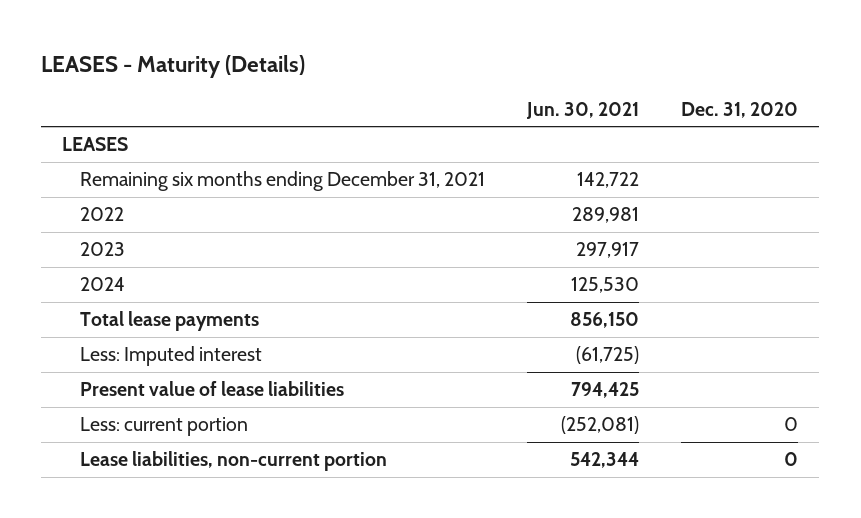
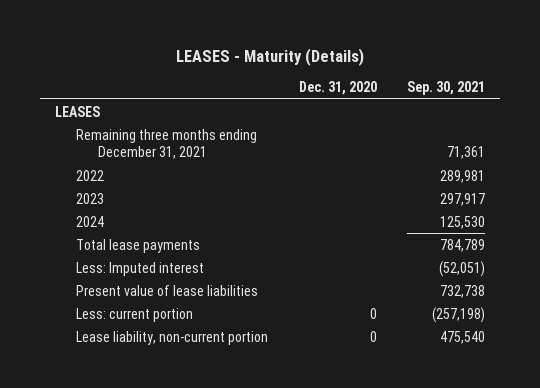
[526,101,640,119] Jun. 30, 2021 -> none
none -> [406,81,485,96] Sep. 30, 2021
[80,171,486,192] Remaining six months ending December 31, 2021 -> [76,128,258,160] Remaining three months ending December 31, 2021
[80,451,388,472] Lease liabilities, non-current portion -> [76,330,269,345] Lease liability, non-current portion

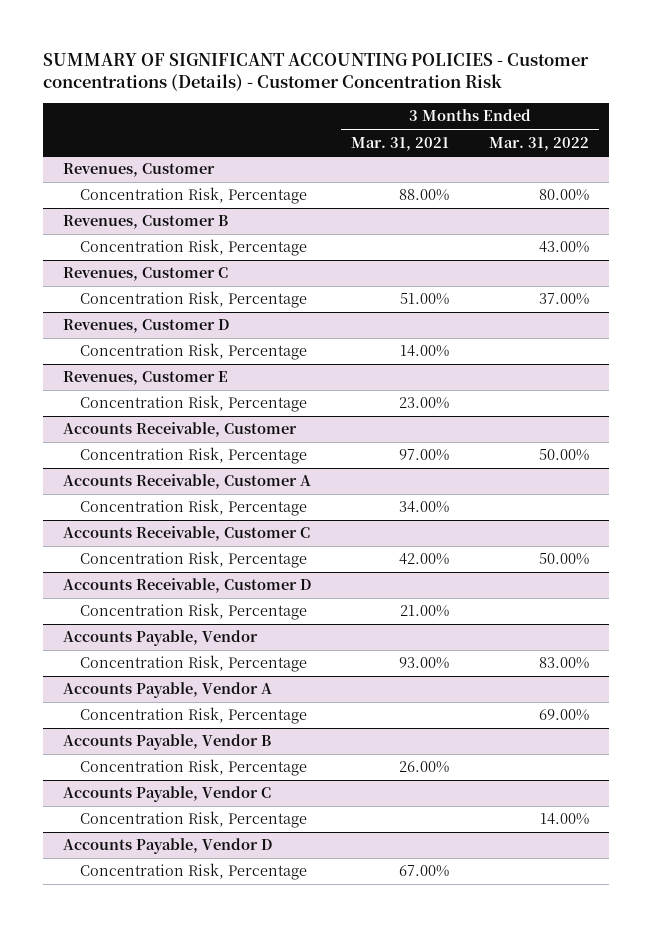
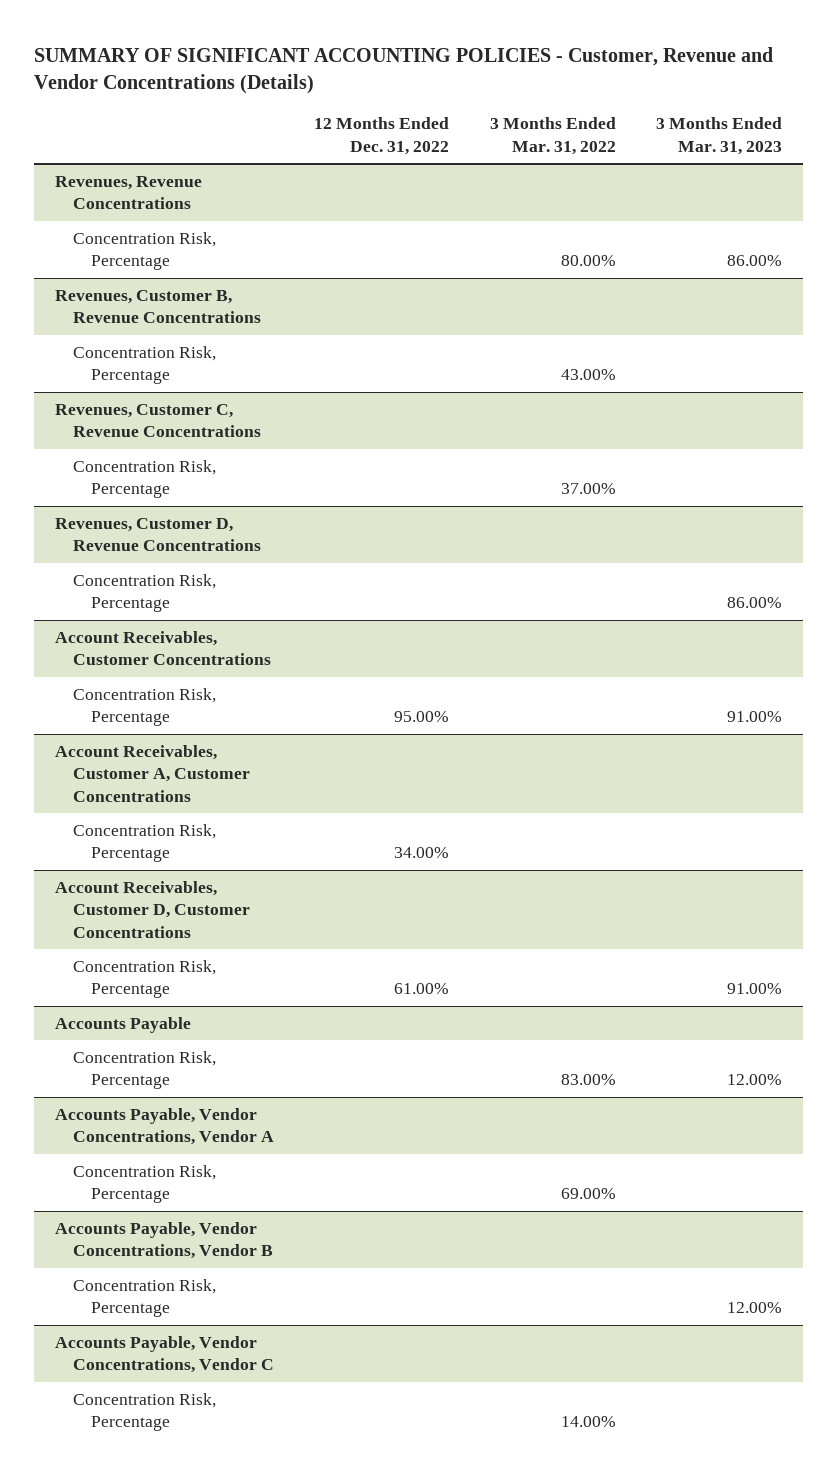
[43,52,590,92] SUMMARY OF SIGNIFICANT ACCOUNTING POLICIES - Customer concentrations (Details) - Customer Concentration Risk -> [34,46,774,94] SUMMARY OF SIGNIFICANT ACCOUNTING POLICIES - Customer, Revenue and Vendor Concentrations (Details)
[350,136,449,151] Mar. 31, 2021 -> none
none -> [314,117,450,155] 12 Months Ended Dec. 31, 2022
none -> [656,117,783,155] 3 Months Ended Mar. 31, 2023
[63,163,216,178] Revenues, Customer -> [54,175,202,210] Revenues, Revenue Concentrations
[63,215,229,230] Revenues, Customer B -> [54,289,261,324] Revenues, Customer B, Revenue Concentrations
[63,267,229,282] Revenues, Customer C -> [54,403,261,438] Revenues, Customer C, Revenue Concentrations
[63,319,230,334] Revenues, Customer D -> [54,517,261,552] Revenues, Customer D, Revenue Concentrations
[63,371,229,386] Revenues, Customer E -> none
[79,395,307,413] Concentration Risk, Percentage -> none
[63,422,298,438] Accounts Receivable, Customer -> none
[79,447,307,465] Concentration Risk, Percentage -> none
none -> [54,630,271,666] Account Receivables, Customer Concentrations
none -> [72,687,216,727] Concentration Risk, Percentage
[63,474,312,490] Accounts Receivable, Customer A -> [54,744,250,802] Account Receivables, Customer A, Customer Concentrations
[63,526,311,542] Accounts Receivable, Customer C -> none
[79,551,307,569] Concentration Risk, Percentage -> none
[63,578,312,594] Accounts Receivable, Customer D -> [54,880,250,938] Account Receivables, Customer D, Customer Concentrations
[63,630,259,647] Accounts Payable, Vendor -> [54,1016,191,1033] Accounts Payable
[63,682,273,699] Accounts Payable, Vendor A -> [54,1107,274,1146] Accounts Payable, Vendor Concentrations, Vendor A
[63,734,272,751] Accounts Payable, Vendor B -> [54,1221,273,1260] Accounts Payable, Vendor Concentrations, Vendor B
[63,786,272,803] Accounts Payable, Vendor C -> [54,1335,274,1374] Accounts Payable, Vendor Concentrations, Vendor C
[63,838,273,855] Accounts Payable, Vendor D -> none
[79,863,307,881] Concentration Risk, Percentage -> none

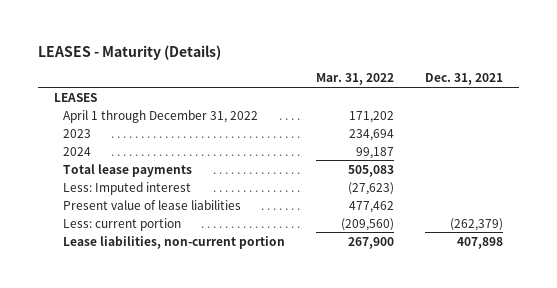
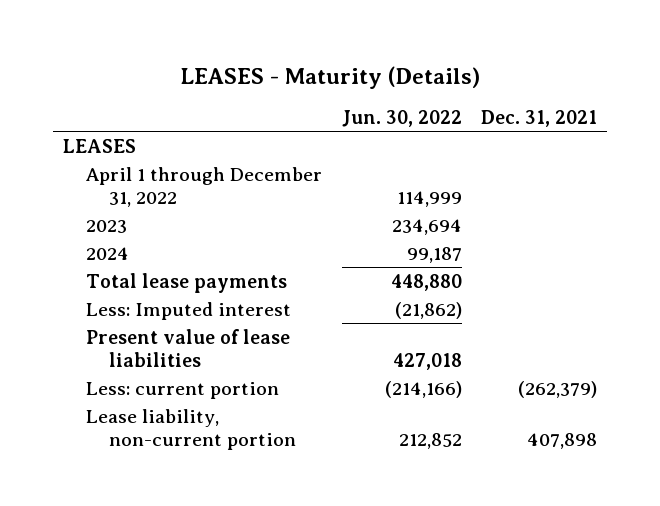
[315,73,394,86] Mar. 31, 2022 -> none
none -> [341,109,462,127] Jun. 30, 2022
[62,235,285,249] Lease liabilities, non-current portion -> [86,408,297,450] Lease liability, non-current portion

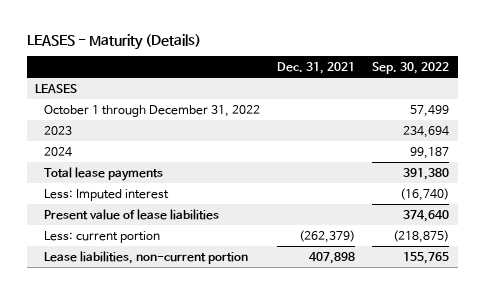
[341,109,462,127] Jun. 30, 2022 -> none
none -> [372,61,450,74] Sep. 30, 2022
[86,166,323,207] April 1 through December 31, 2022 -> [44,104,261,117] October 1 through December 31, 2022
[86,408,297,450] Lease liability, non-current portion -> [44,250,249,264] Lease liabilities, non-current portion

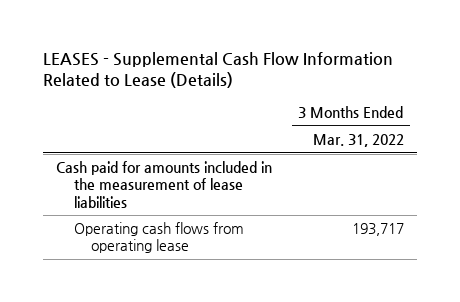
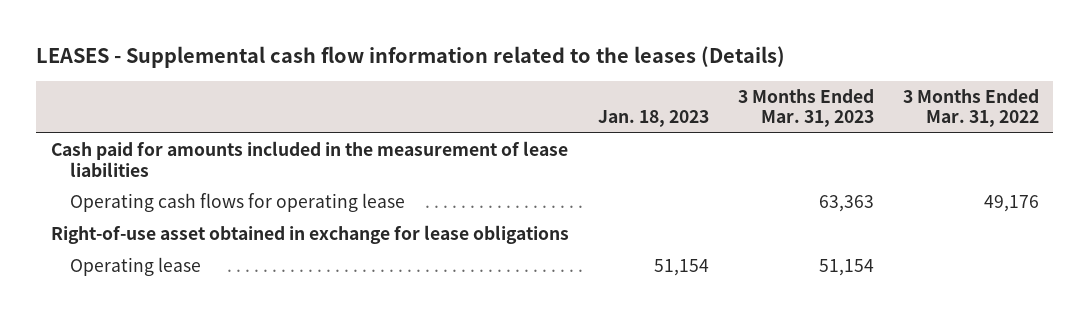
[43,52,394,89] LEASES - Supplemental Cash Flow Information Related to Lease (Details) -> [36,46,786,69] LEASES - Supplemental cash flow information related to the leases (Details)
none -> [597,110,709,128] Jan. 18, 2023
none -> [737,88,874,128] 3 Months Ended Mar. 31, 2023
[73,222,244,254] Operating cash flows from operating lease -> [69,193,405,213] Operating cash flows for operating lease
[351,223,404,237] 193,717 -> [983,195,1039,213] 49,176
none -> [50,225,569,245] Right-of-use asset obtained in exchange for lease obligations
none -> [69,257,201,277] Operating lease

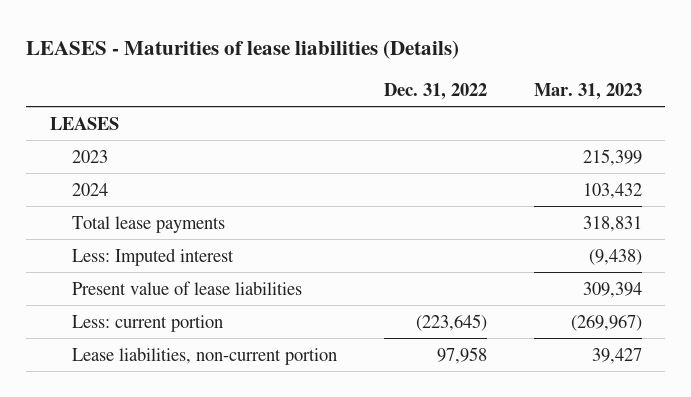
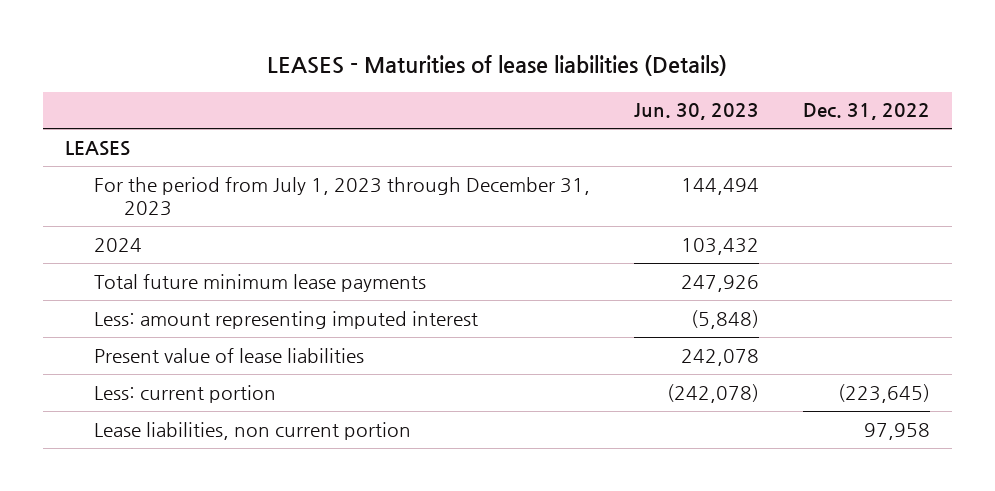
[533,82,642,100] Mar. 31, 2023 -> none
none -> [634,103,760,121] Jun. 30, 2023
[71,149,108,163] 2023 -> none
none -> [94,176,591,217] For the period from July 1, 2023 through December 31, 2023
[71,215,225,233] Total lease payments -> [94,273,427,292] Total future minimum lease payments
[71,247,234,266] Less: Imputed interest -> [94,310,479,329] Less: amount representing imputed interest
[71,346,337,365] Lease liabilities, non-current portion -> [94,421,412,440] Lease liabilities, non current portion

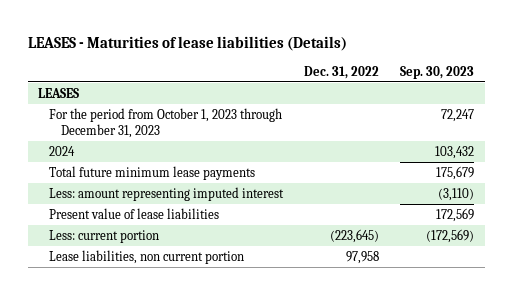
[634,103,760,121] Jun. 30, 2023 -> none
none -> [400,65,475,79] Sep. 30, 2023
[94,176,591,217] For the period from July 1, 2023 through December 31, 2023 -> [49,108,283,138] For the period from October 1, 2023 through December 31, 2023

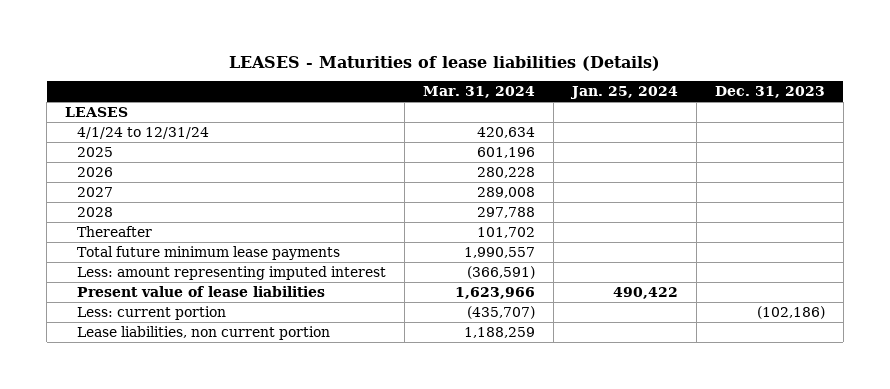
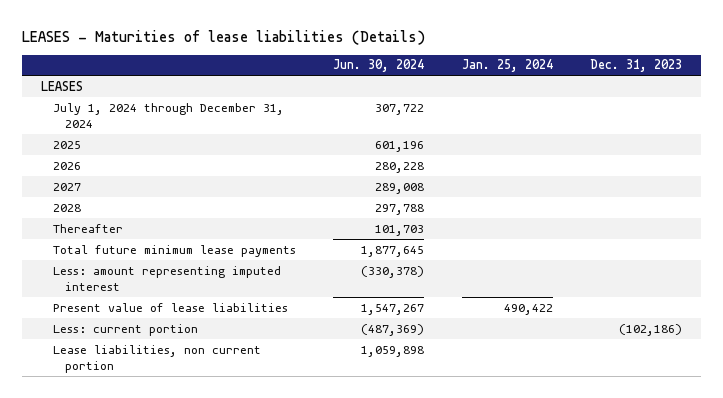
[422,86,535,99] Mar. 31, 2024 -> none
none -> [333,59,425,73] Jun. 30, 2024
[77,126,210,139] 4/1/24 to 12/31/24 -> [52,102,284,128] July 1, 2024 through December 31, 2024

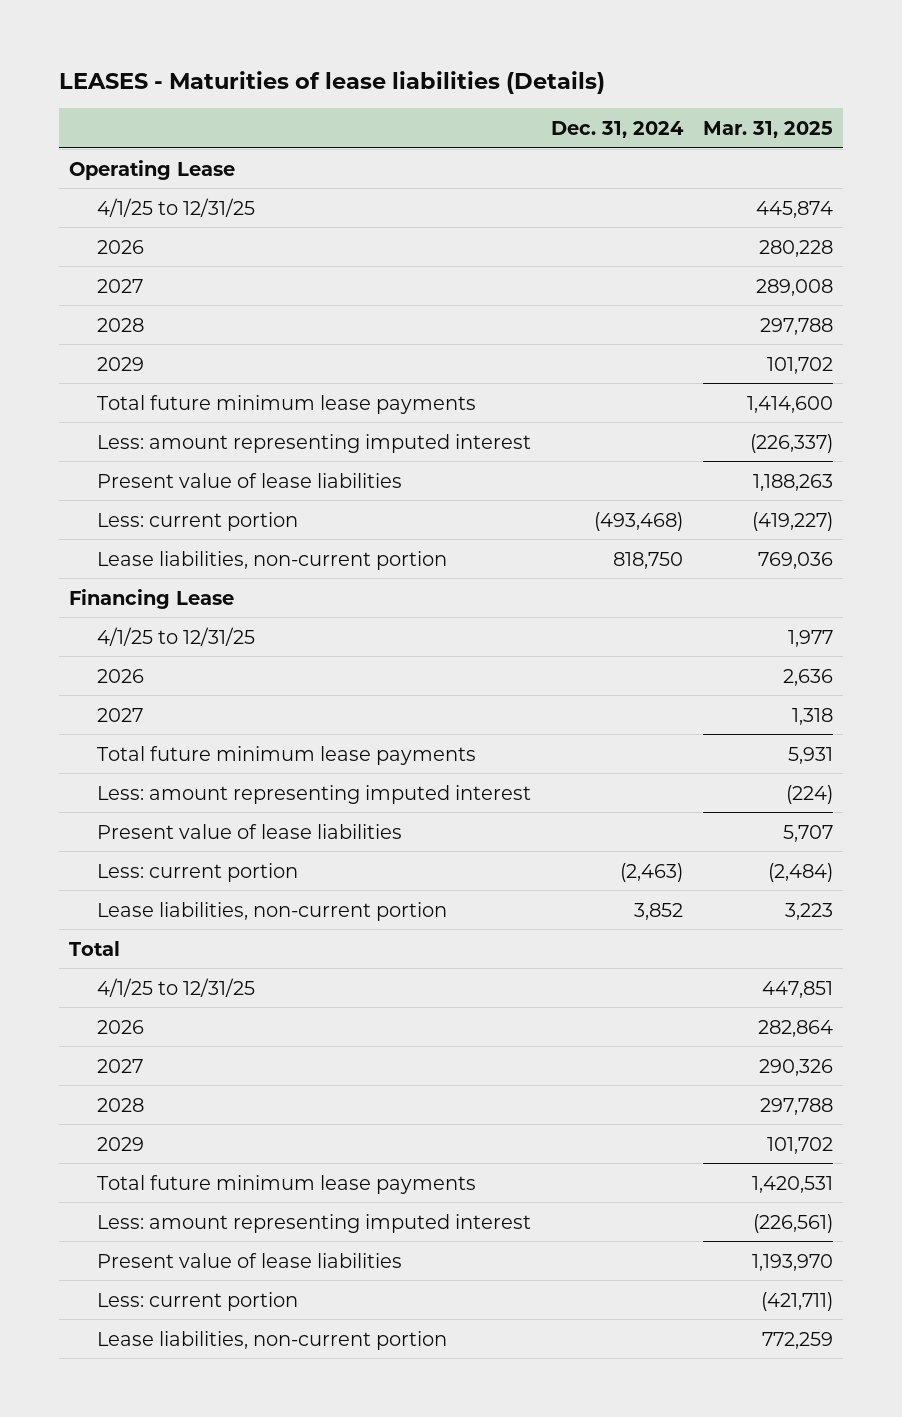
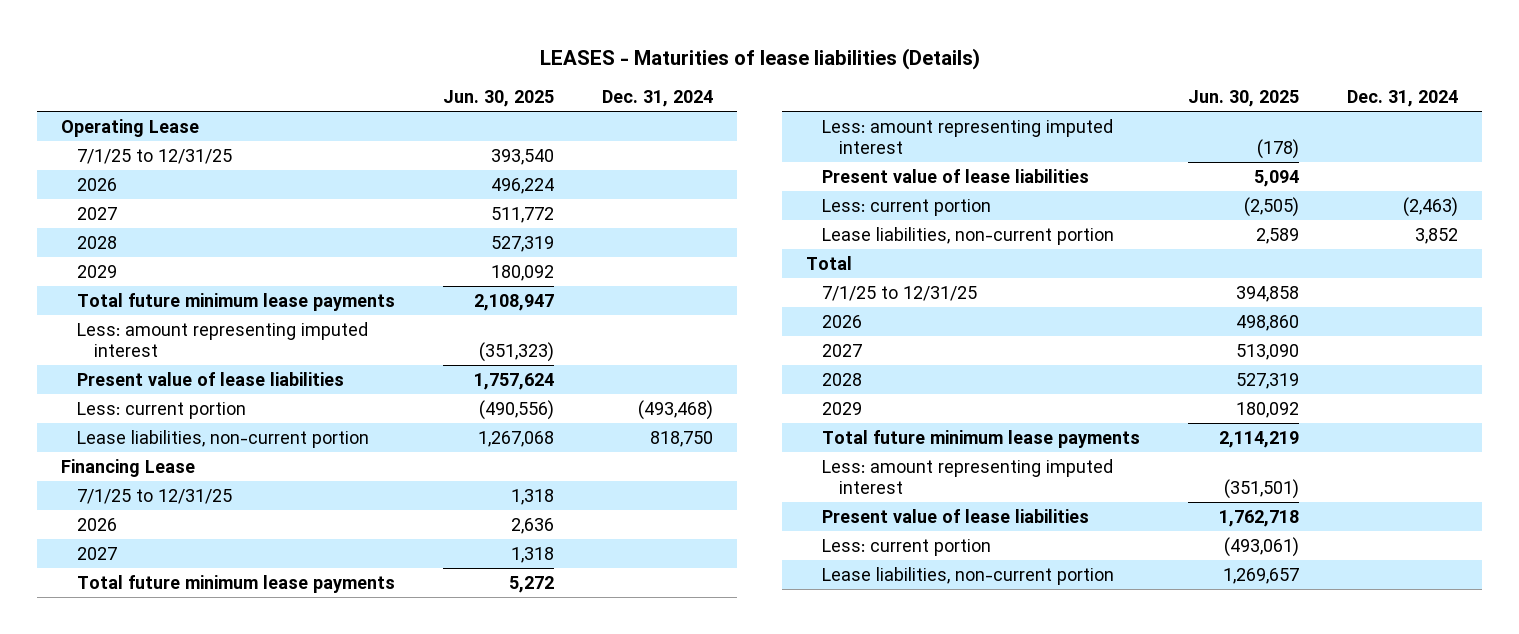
[703,121,834,139] Mar. 31, 2025 -> none
none -> [443,90,555,108] Jun. 30, 2025
[97,197,256,217] 4/1/25 to 12/31/25 -> [77,148,233,164] 7/1/25 to 12/31/25
[97,626,256,646] 4/1/25 to 12/31/25 -> [77,488,233,504] 7/1/25 to 12/31/25
[97,977,256,997] 4/1/25 to 12/31/25 -> [822,285,978,301] 7/1/25 to 12/31/25

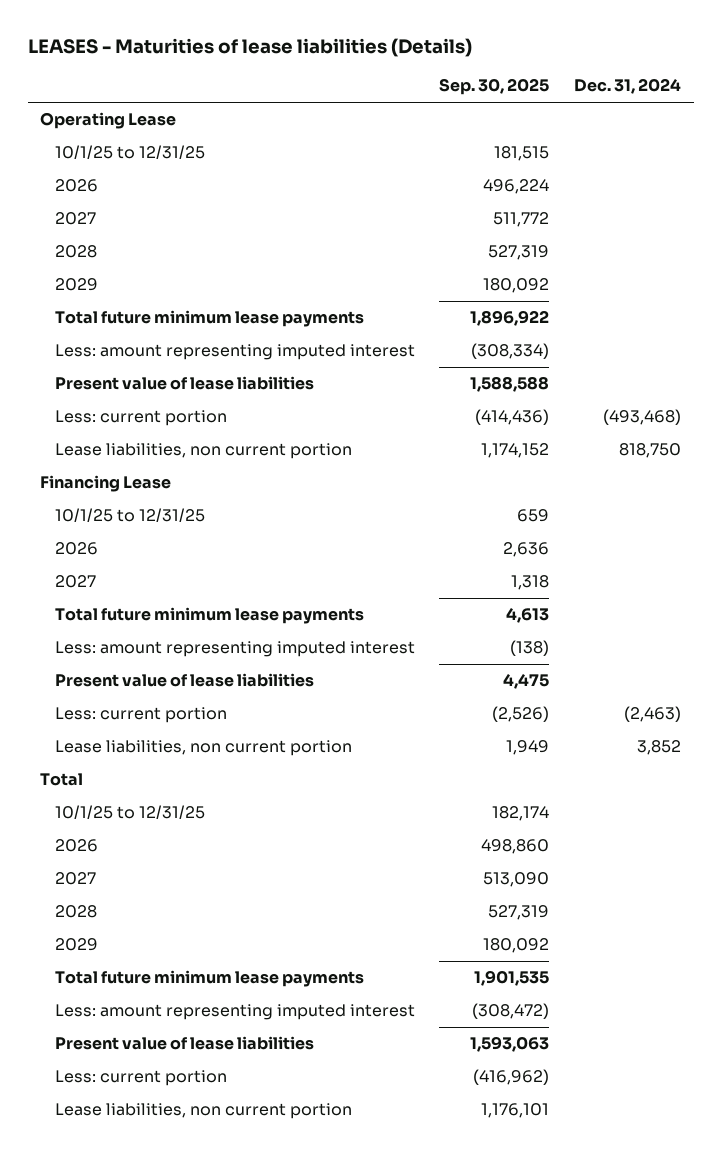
[443,90,555,108] Jun. 30, 2025 -> none
none -> [439,78,550,96] Sep. 30, 2025
[77,148,233,164] 7/1/25 to 12/31/25 -> [54,145,205,160] 10/1/25 to 12/31/25
[77,429,370,448] Lease liabilities, non-current portion -> [54,443,352,460] Lease liabilities, non current portion
[77,488,233,504] 7/1/25 to 12/31/25 -> [54,508,205,523] 10/1/25 to 12/31/25
[822,226,1115,245] Lease liabilities, non-current portion -> [54,740,352,757] Lease liabilities, non current portion
[822,285,978,301] 7/1/25 to 12/31/25 -> [54,805,205,820] 10/1/25 to 12/31/25
[822,566,1115,585] Lease liabilities, non-current portion -> [54,1103,352,1120] Lease liabilities, non current portion

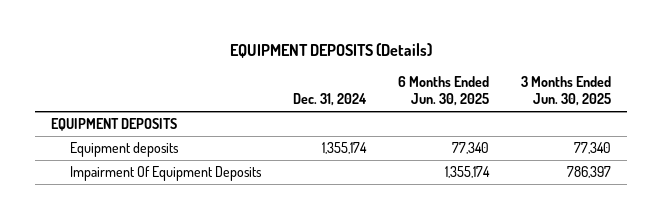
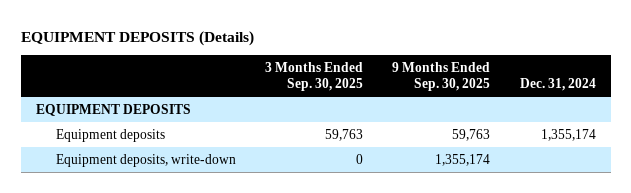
[398,76,490,107] 6 Months Ended Jun. 30, 2025 -> none
[521,76,612,107] 3 Months Ended Jun. 30, 2025 -> none
none -> [265,62,364,92] 3 Months Ended Sep. 30, 2025
none -> [392,62,491,92] 9 Months Ended Sep. 30, 2025
[69,166,262,182] Impairment Of Equipment Deposits -> [55,153,236,167] Equipment deposits, write-down

